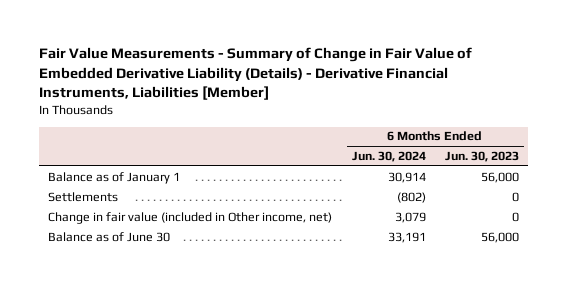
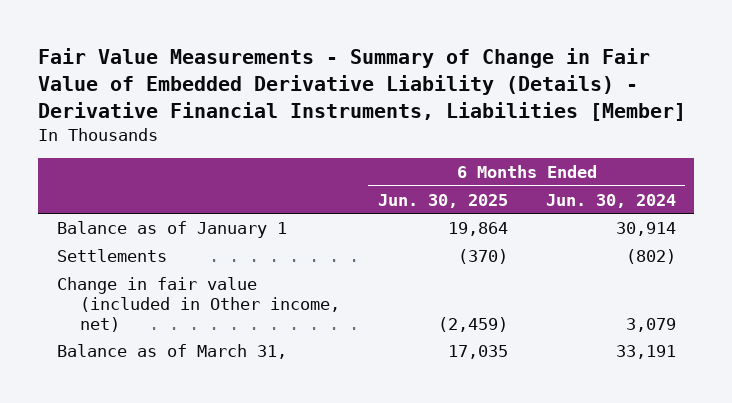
[444,150,519,162] Jun. 30, 2023 -> none
none -> [377,193,508,208] Jun. 30, 2025
[48,231,171,242] Balance as of June 30 -> [56,344,287,360] Balance as of March 31,

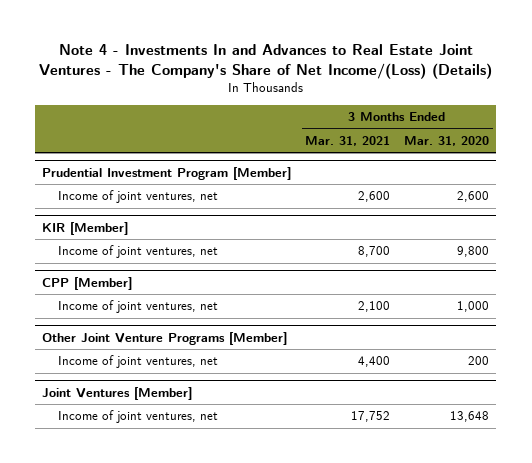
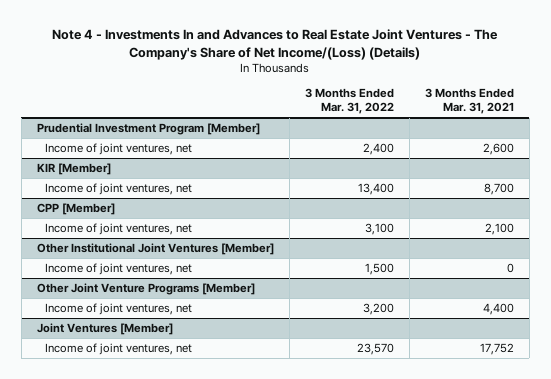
[404,135,490,146] Mar. 31, 2020 -> none
none -> [304,88,394,115] 3 Months Ended Mar. 31, 2022
none -> [36,242,274,255] Other Institutional Joint Ventures [Member]
none -> [45,262,193,275] Income of joint ventures, net

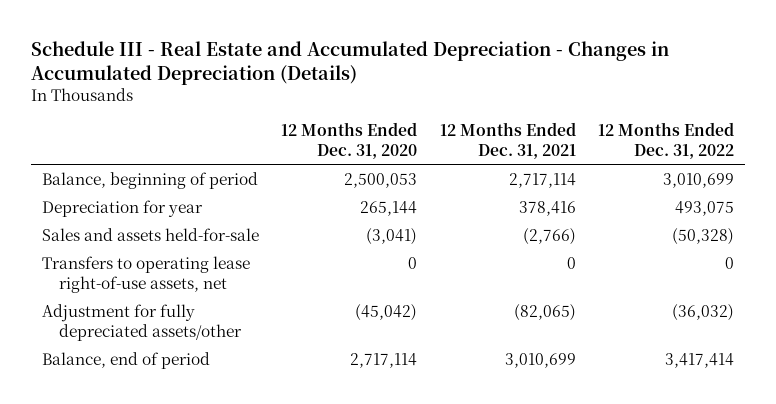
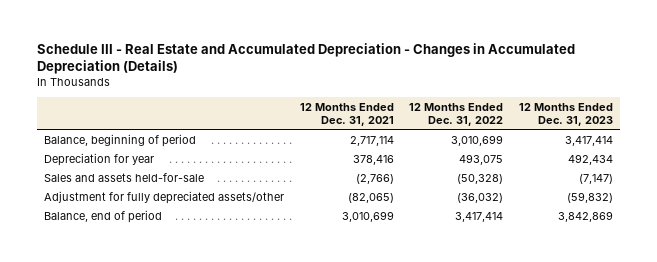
[281,121,418,159] 12 Months Ended Dec. 31, 2020 -> none
none -> [518,103,613,126] 12 Months Ended Dec. 31, 2023
[42,255,251,293] Transfers to operating lease right-of-use assets, net -> none

